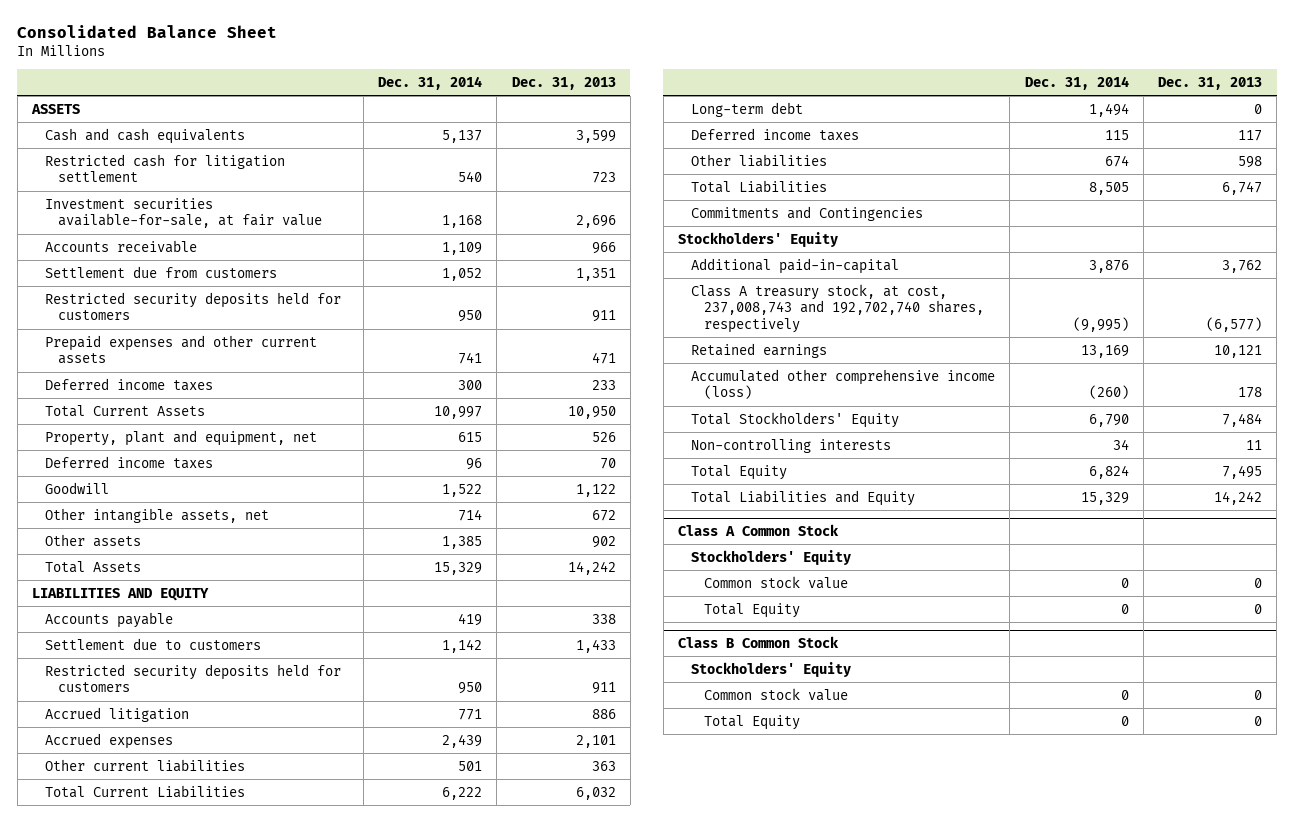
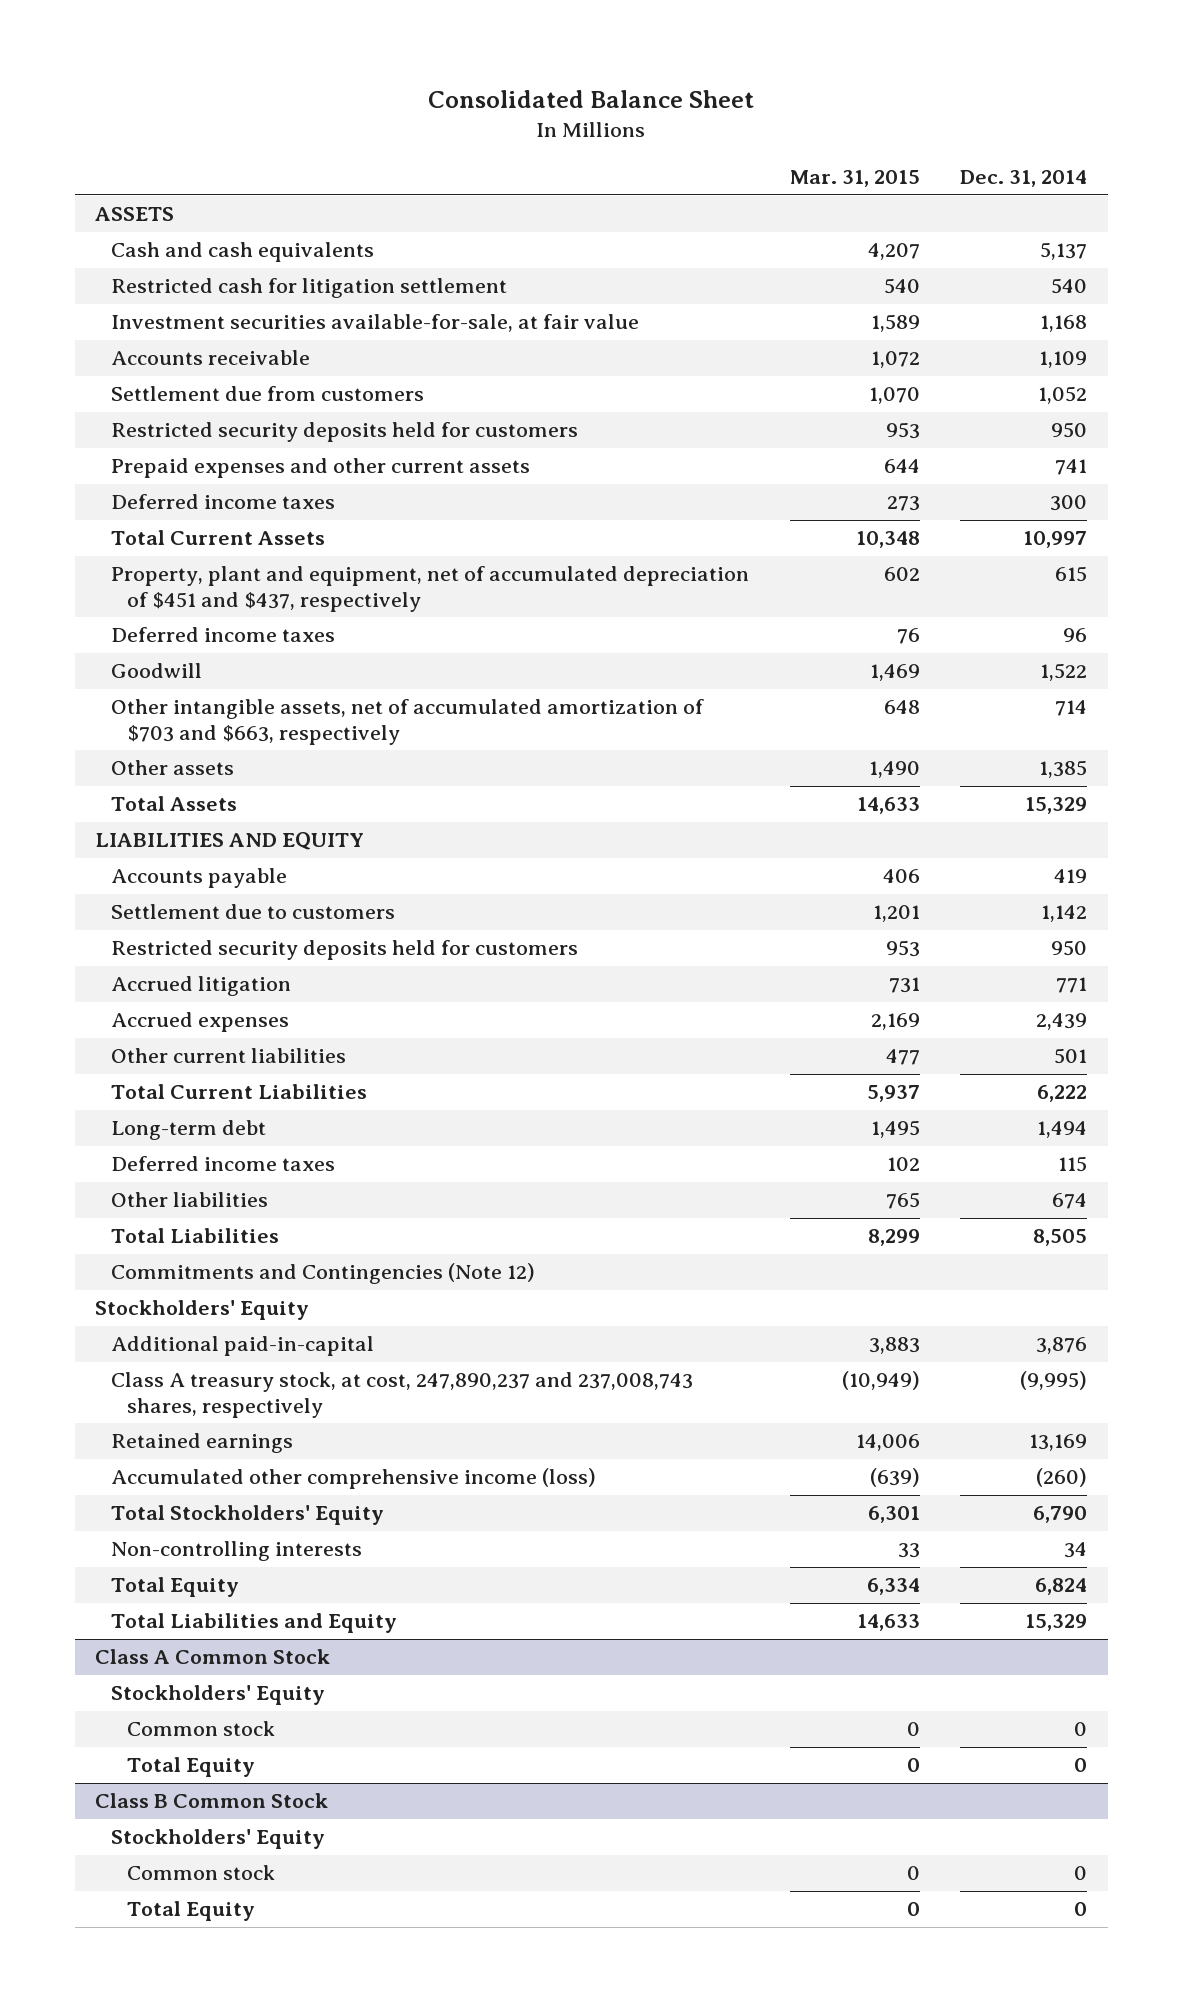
[511,76,616,90] Dec. 31, 2013 -> none
none -> [789,170,920,188] Mar. 31, 2015
[44,429,317,446] Property, plant and equipment, net -> [110,566,749,612] Property, plant and equipment, net of accumulated depreciation of $451 and $437, respectively
[44,507,269,523] Other intangible assets, net -> [110,699,704,745] Other intangible assets, net of accumulated amortization of $703 and $663, respectively
[691,205,924,221] Commitments and Contingencies -> [110,1263,535,1285] Commitments and Contingencies (Note 12)
[691,283,985,334] Class A treasury stock, at cost, 237,008,743 and 192,702,740 shares, respectively -> [110,1372,693,1418] Class A treasury stock, at cost, 247,890,237 and 237,008,743 shares, respectively
[704,575,849,589] Common stock value -> [127,1721,276,1737] Common stock
[704,687,849,701] Common stock value -> [127,1865,276,1881] Common stock

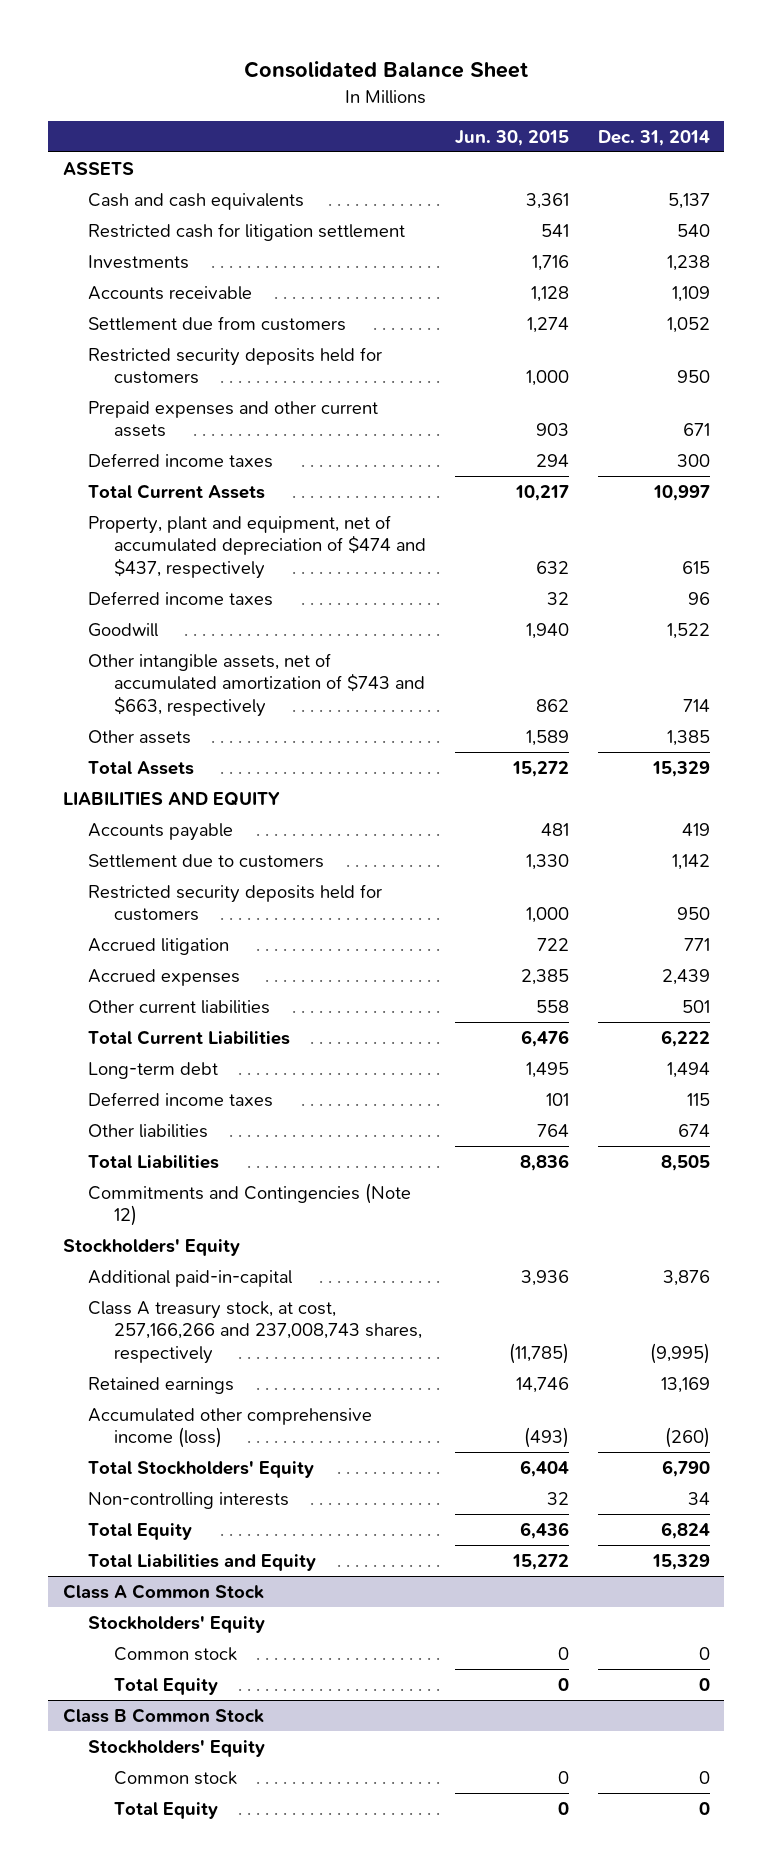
[789,170,920,188] Mar. 31, 2015 -> none
none -> [454,129,569,146] Jun. 30, 2015
[110,314,639,333] Investment securities available-for-sale, at fair value -> none
none -> [88,254,190,269] Investments
[1055,459,1088,476] 741 -> [682,423,710,437] 671
[110,566,749,612] Property, plant and equipment, net of accumulated depreciation of $451 and $437, respectively -> [88,514,426,580] Property, plant and equipment, net of accumulated depreciation of $474 and $437, respectively
[110,699,704,745] Other intangible assets, net of accumulated amortization of $703 and $663, respectively -> [88,652,425,718] Other intangible assets, net of accumulated amortization of $743 and $663, respectively
[110,1372,693,1418] Class A treasury stock, at cost, 247,890,237 and 237,008,743 shares, respectively -> [88,1300,422,1365] Class A treasury stock, at cost, 257,166,266 and 237,008,743 shares, respectively

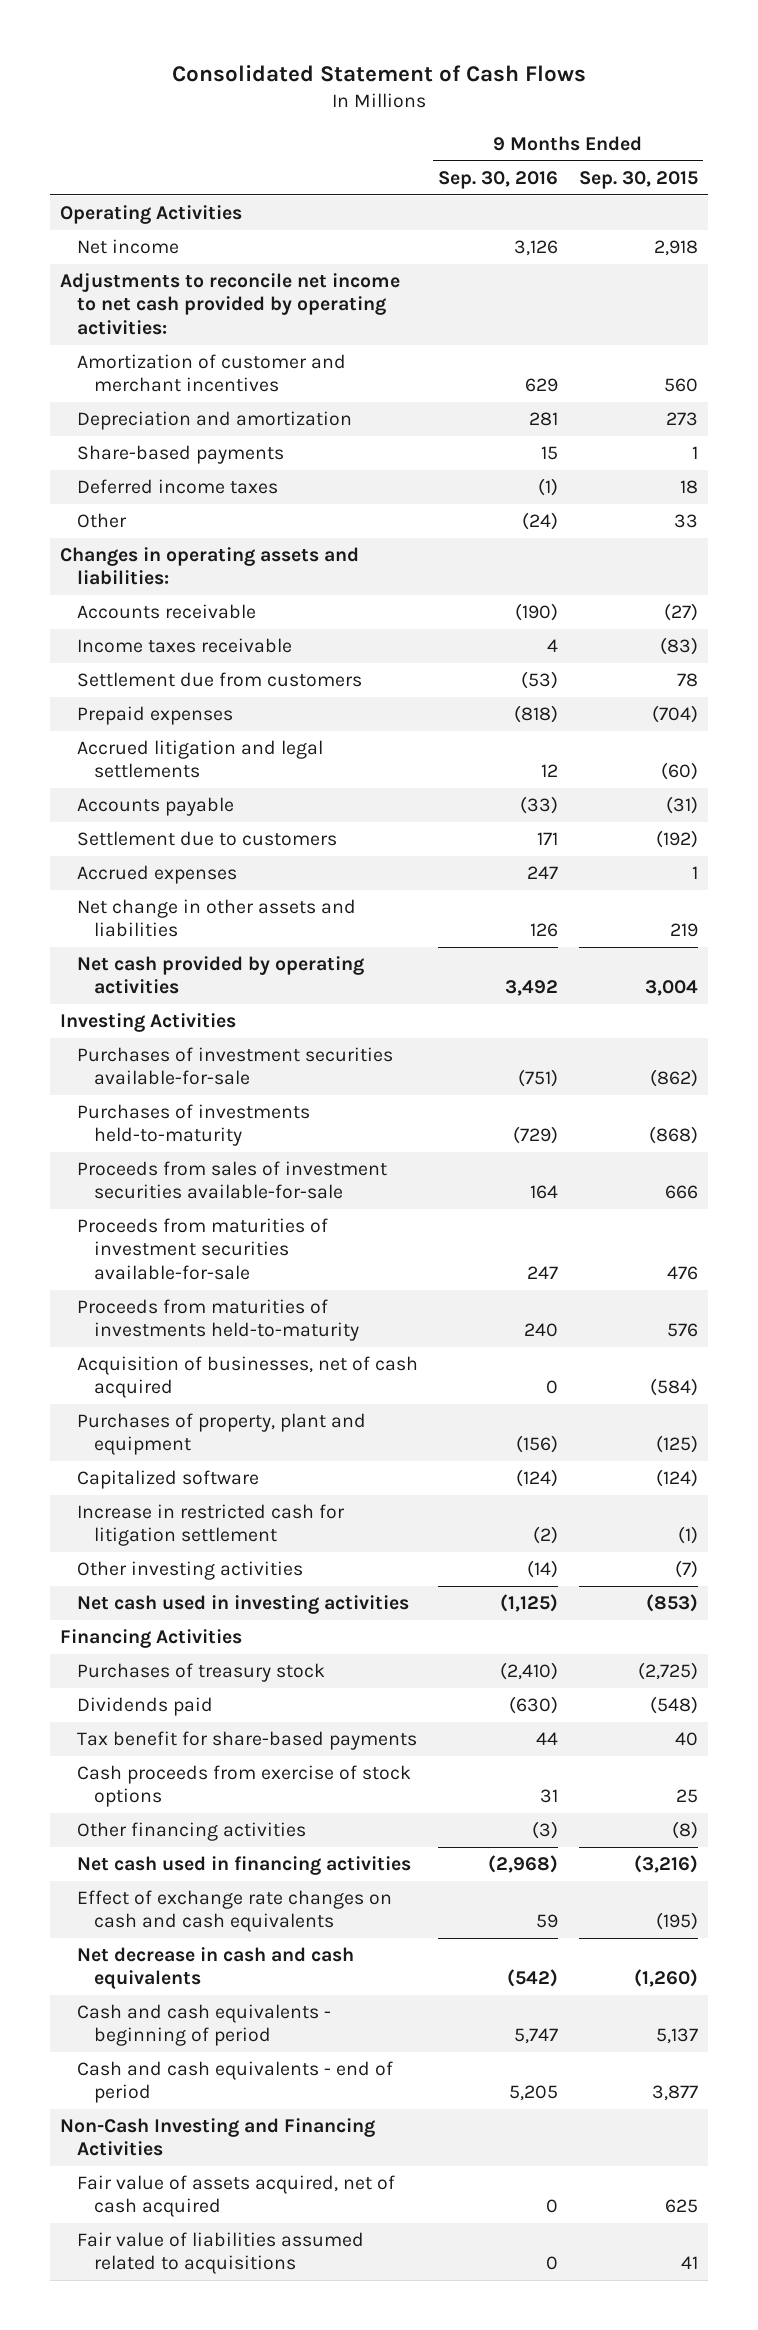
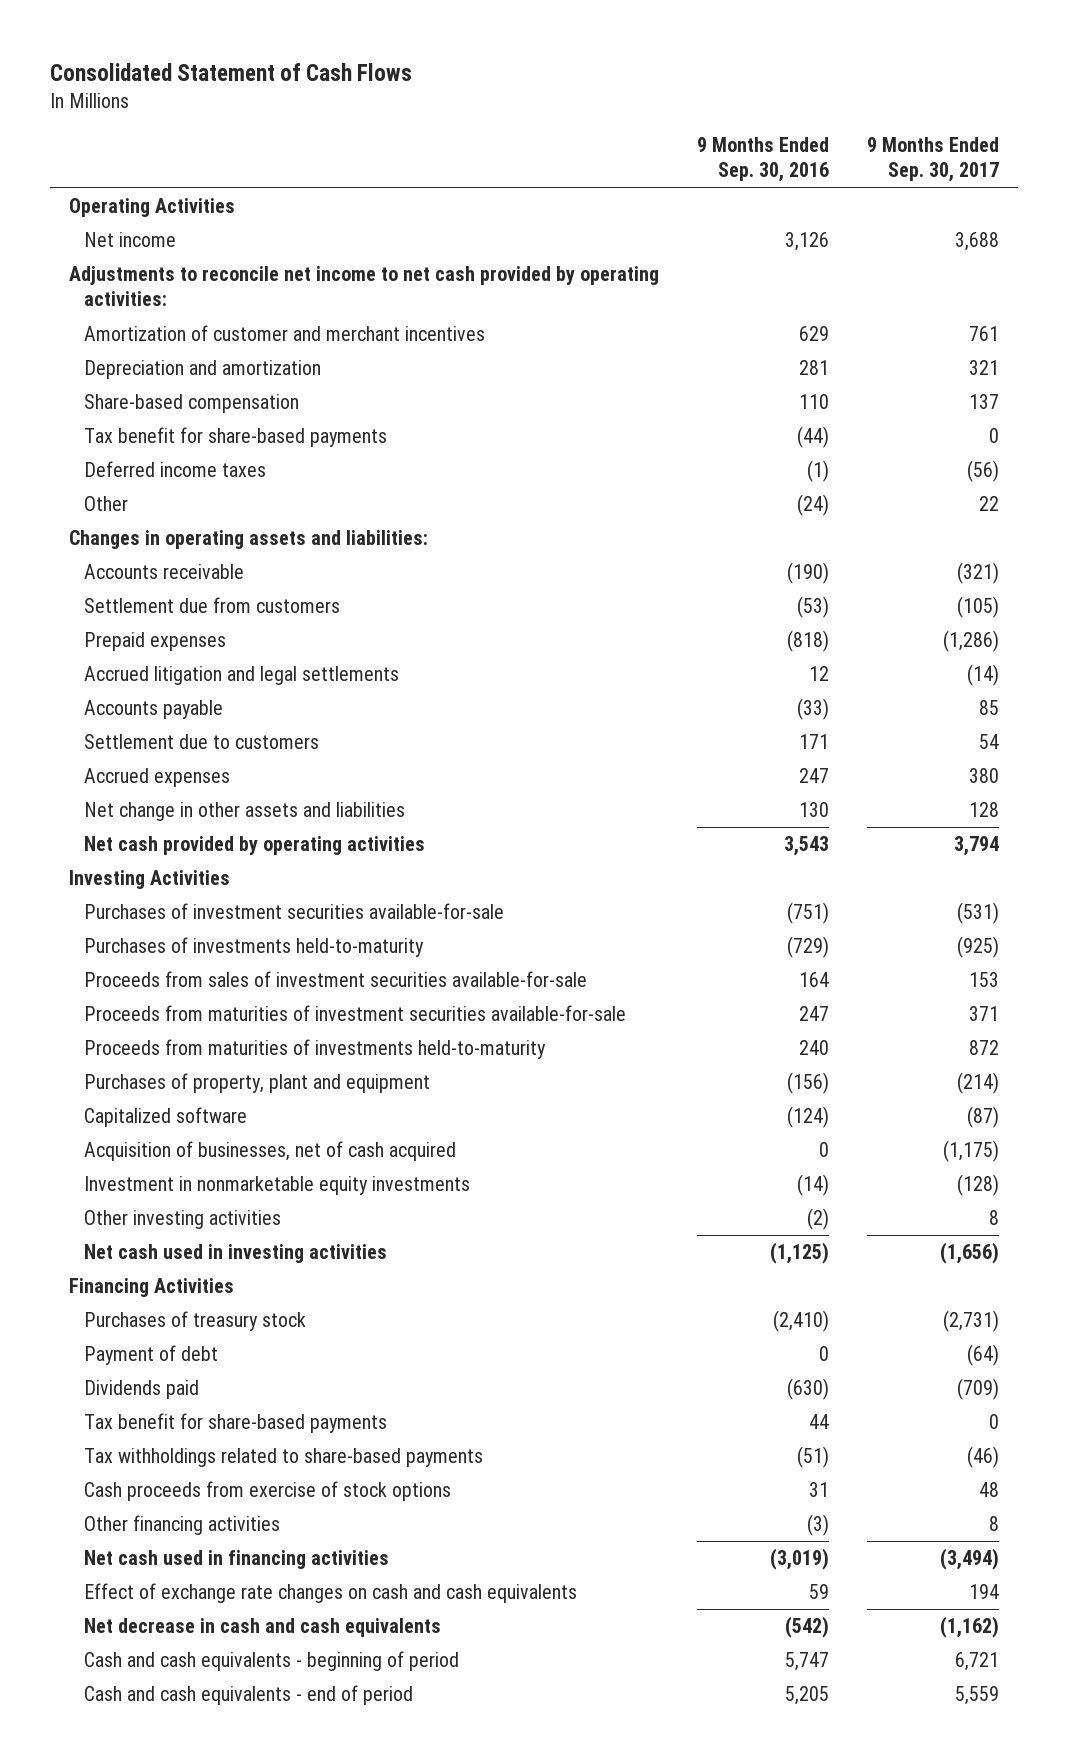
[578,171,698,190] Sep. 30, 2015 -> none
none -> [867,137,1000,183] 9 Months Ended Sep. 30, 2017
[77,445,285,465] Share-based payments -> [83,394,299,414] Share-based compensation
[541,446,559,461] 15 -> [799,394,830,410] 110
none -> [83,427,387,448] Tax benefit for share-based payments
[77,638,293,654] Income taxes receivable -> none
[530,923,559,938] 126 -> [799,802,830,818] 130
[505,980,559,997] 3,492 -> [784,836,830,857] 3,543
[77,1504,346,1547] Increase in restricted cash for litigation settlement -> none
[77,1356,419,1399] Acquisition of businesses, net of cash acquired -> [83,1141,456,1162] Acquisition of businesses, net of cash acquired
none -> [83,1176,470,1196] Investment in nonmarketable equity investments
[527,1560,559,1579] (14) -> [807,1208,830,1231] (2)
none -> [83,1345,218,1366] Payment of debt
none -> [83,1448,483,1468] Tax withholdings related to share-based payments
[488,1855,559,1874] (2,968) -> [770,1548,830,1571] (3,019)
[60,2118,376,2157] Non-Cash Investing and Financing Activities -> none
[77,2175,396,2218] Fair value of assets acquired, net of cash acquired -> none
[77,2232,365,2275] Fair value of liabilities assumed related to acquisitions -> none

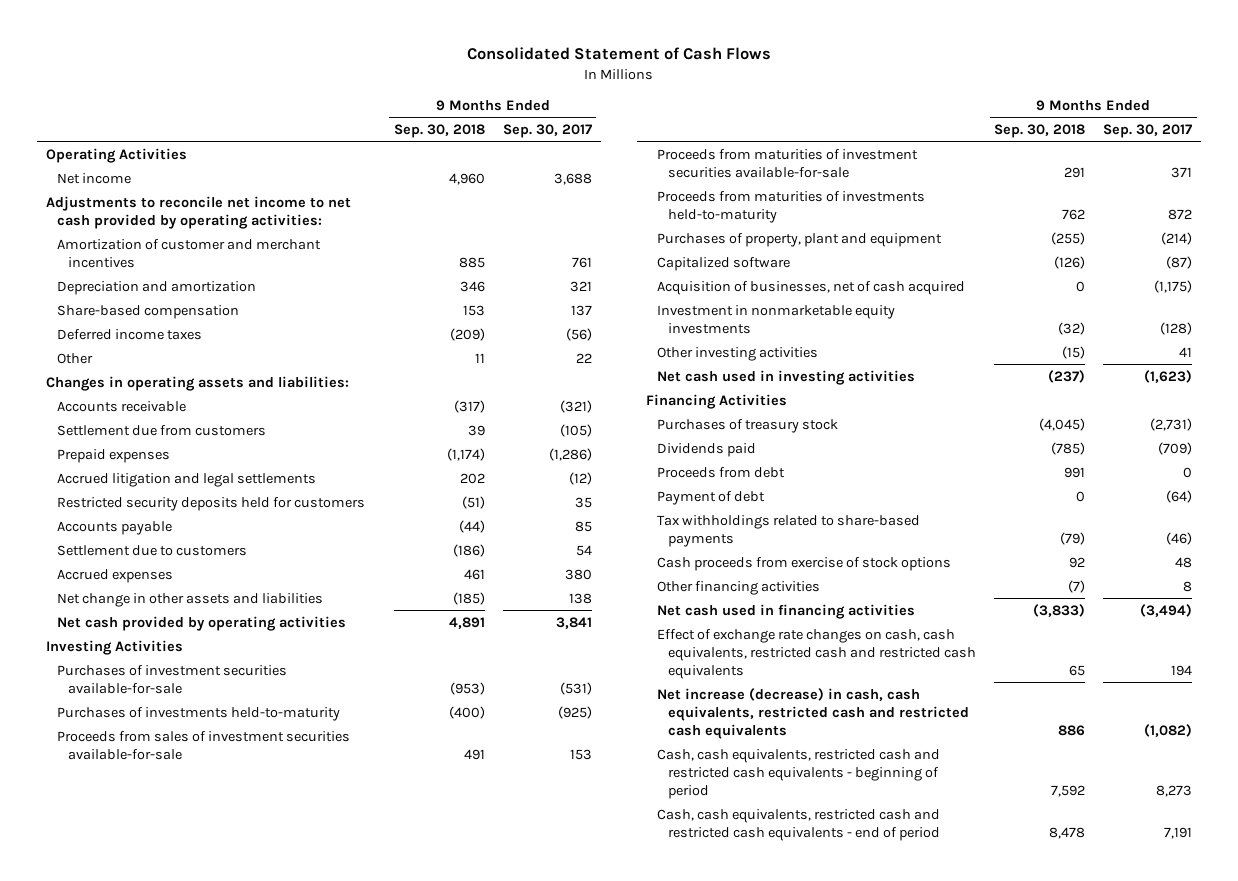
[697,137,830,183] 9 Months Ended Sep. 30, 2016 -> none
none -> [393,123,485,138] Sep. 30, 2018
[83,427,387,448] Tax benefit for share-based payments -> none
[967,664,1000,687] (14) -> [568,471,592,485] (12)
none -> [56,496,365,511] Restricted security deposits held for customers
[969,802,1000,818] 128 -> [568,592,592,604] 138
[954,836,1000,857] 3,794 -> [555,616,592,629] 3,841
[989,1210,1000,1226] 8 -> [1179,346,1193,357] 41
[940,1242,1000,1265] (1,656) -> [1144,369,1193,383] (1,623)
[83,1413,387,1434] Tax benefit for share-based payments -> none
none -> [657,466,786,478] Proceeds from debt
[83,1345,218,1366] Payment of debt -> [657,490,766,505] Payment of debt
[83,1583,577,1604] Effect of exchange rate changes on cash and cash equivalents -> [657,628,977,679] Effect of exchange rate changes on cash, cash equivalents, restricted cash and restricted cash equivalents
[83,1618,441,1638] Net decrease in cash and cash equivalents -> [657,687,970,739] Net increase (decrease) in cash, cash equivalents, restricted cash and restricted cash equivalents
[940,1616,1000,1639] (1,162) -> [1144,723,1193,737] (1,082)
[83,1651,459,1672] Cash and cash equivalents - beginning of period -> [657,748,941,799] Cash, cash equivalents, restricted cash and restricted cash equivalents - beginning of period
[955,1652,1000,1672] 6,721 -> [1156,784,1193,797] 8,273
[83,1685,413,1706] Cash and cash equivalents - end of period -> [657,808,941,841] Cash, cash equivalents, restricted cash and restricted cash equivalents - end of period
[955,1686,1000,1706] 5,559 -> [1164,826,1193,839] 7,191

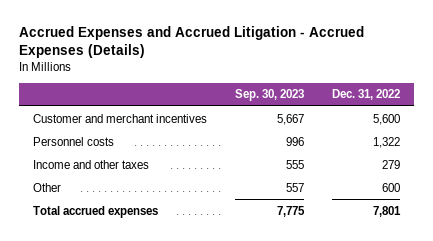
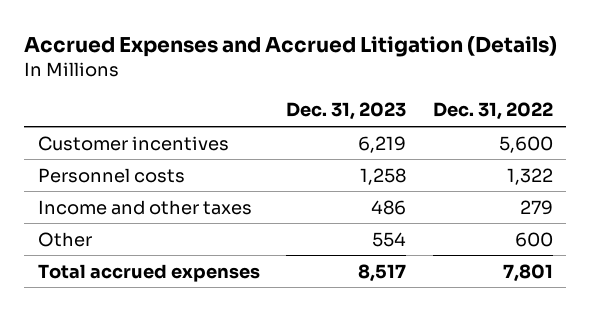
[19,26,365,59] Accrued Expenses and Accrued Litigation - Accrued Expenses (Details) -> [24,36,558,58] Accrued Expenses and Accrued Litigation (Details)
[235,89,305,102] Sep. 30, 2023 -> none
none -> [286,102,407,121] Dec. 31, 2023
[33,113,208,123] Customer and merchant incentives -> [37,135,229,151] Customer incentives

